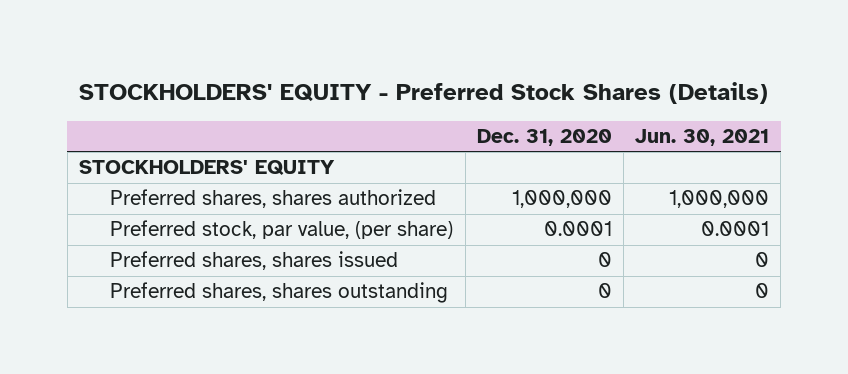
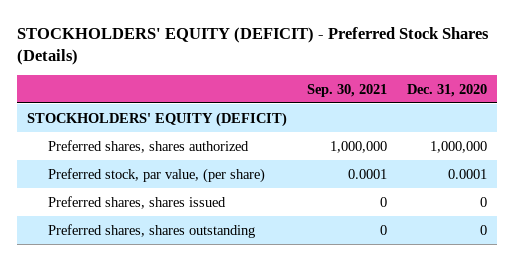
[78,81,768,104] STOCKHOLDERS' EQUITY - Preferred Stock Shares (Details) -> [16,26,489,65] STOCKHOLDERS' EQUITY (DEFICIT) - Preferred Stock Shares (Details)
[634,128,769,146] Jun. 30, 2021 -> none
none -> [306,83,387,97] Sep. 30, 2021
[78,160,335,176] STOCKHOLDERS' EQUITY -> [26,111,287,127] STOCKHOLDERS' EQUITY (DEFICIT)

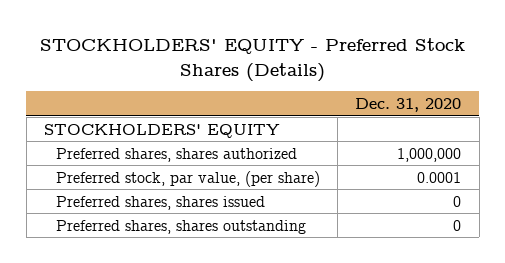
[16,26,489,65] STOCKHOLDERS' EQUITY (DEFICIT) - Preferred Stock Shares (Details) -> [39,37,465,82] STOCKHOLDERS' EQUITY - Preferred Stock Shares (Details)
[306,83,387,97] Sep. 30, 2021 -> none
[26,111,287,127] STOCKHOLDERS' EQUITY (DEFICIT) -> [44,123,281,138] STOCKHOLDERS' EQUITY

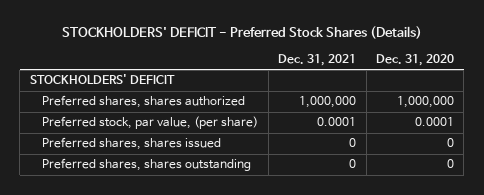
[39,37,465,82] STOCKHOLDERS' EQUITY - Preferred Stock Shares (Details) -> [61,26,422,40] STOCKHOLDERS' DEFICIT - Preferred Stock Shares (Details)
none -> [278,53,357,66] Dec. 31, 2021
[44,123,281,138] STOCKHOLDERS' EQUITY -> [29,74,175,86] STOCKHOLDERS' DEFICIT

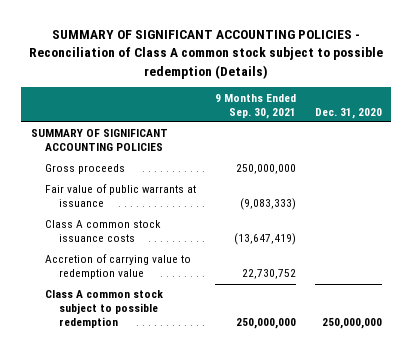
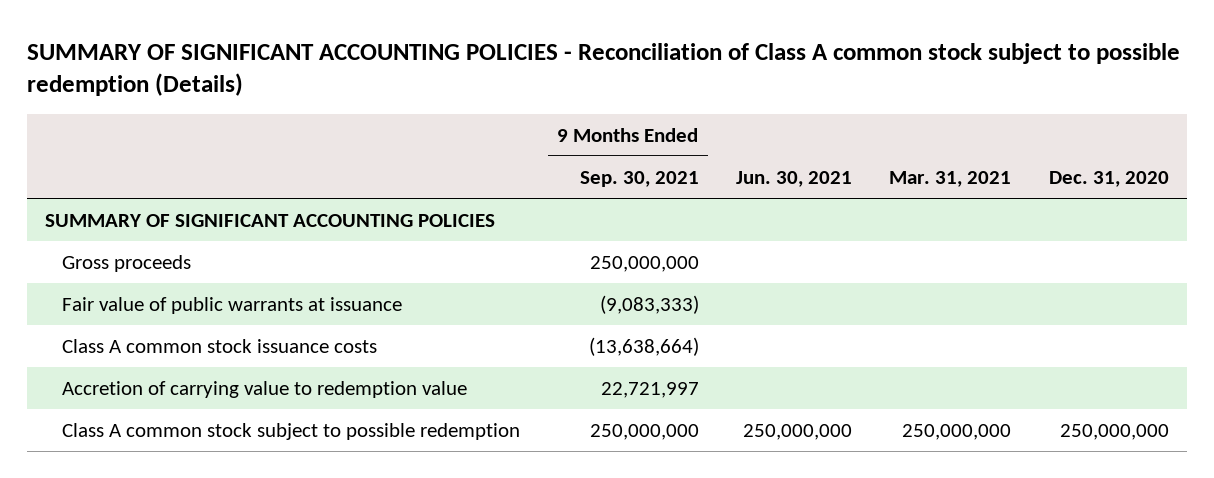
none -> [735,171,852,188] Jun. 30, 2021
none -> [889,171,1012,188] Mar. 31, 2021
[233,233,296,246] (13,647,419) -> [588,337,699,357] (13,638,664)
[241,269,296,280] 22,730,752 -> [600,382,699,399] 22,721,997

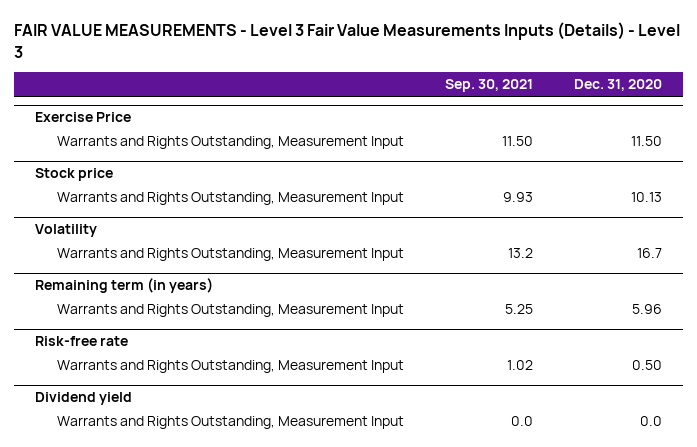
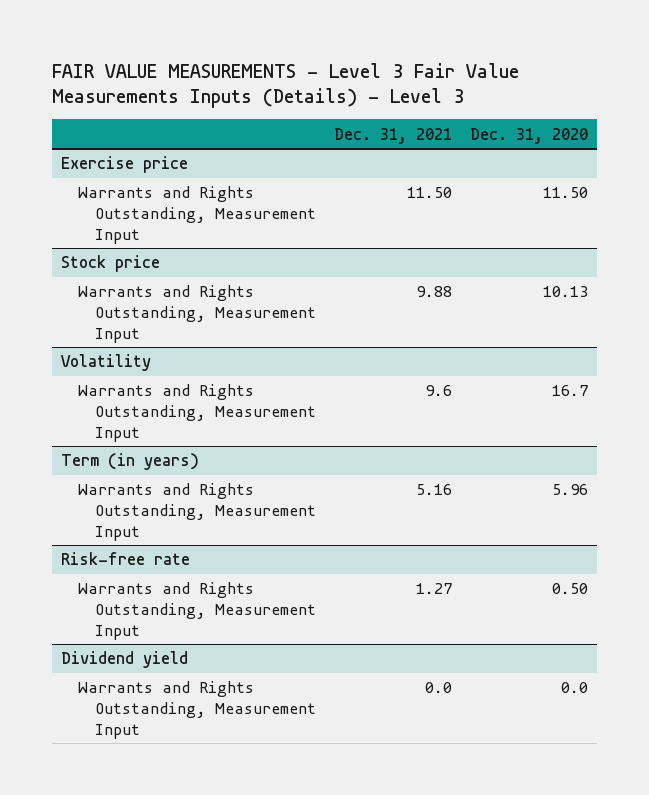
[445,79,534,93] Sep. 30, 2021 -> none
none -> [333,127,452,144] Dec. 31, 2021
[35,112,132,123] Exercise Price -> [60,156,188,174] Exercise price
[35,278,214,294] Remaining term (in years) -> [60,453,199,471] Term (in years)

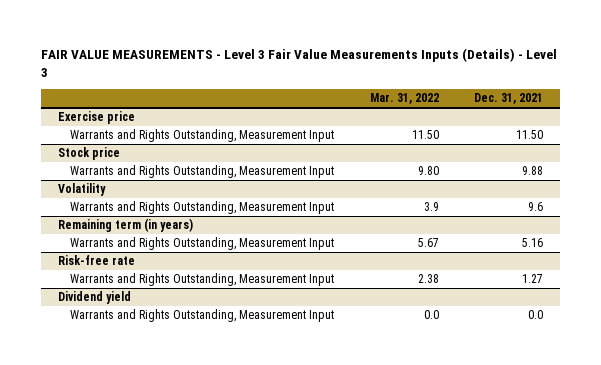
[469,127,588,144] Dec. 31, 2020 -> none
none -> [369,93,439,105] Mar. 31, 2022
[60,453,199,471] Term (in years) -> [58,218,194,233] Remaining term (in years)

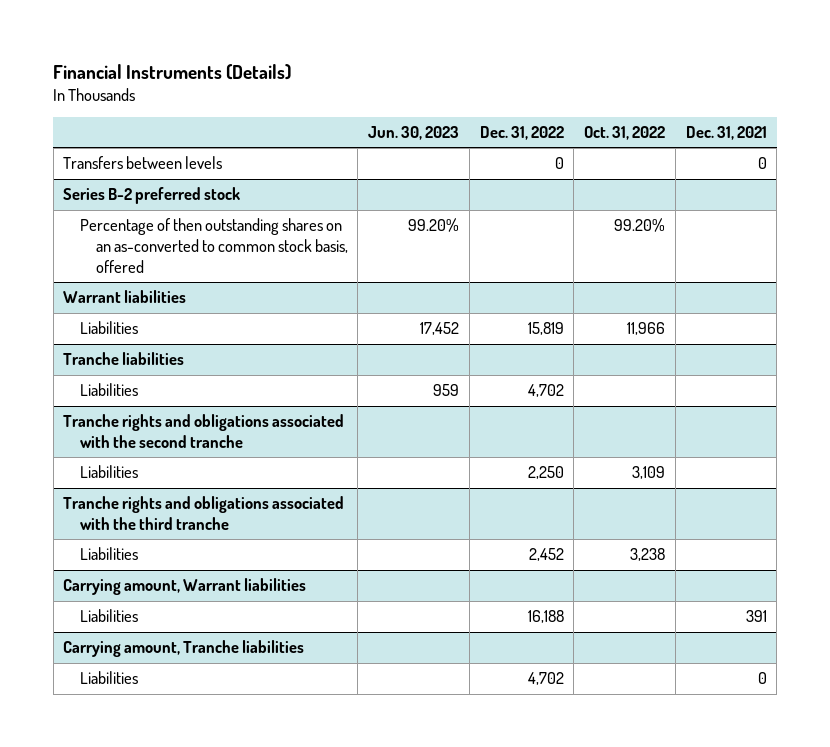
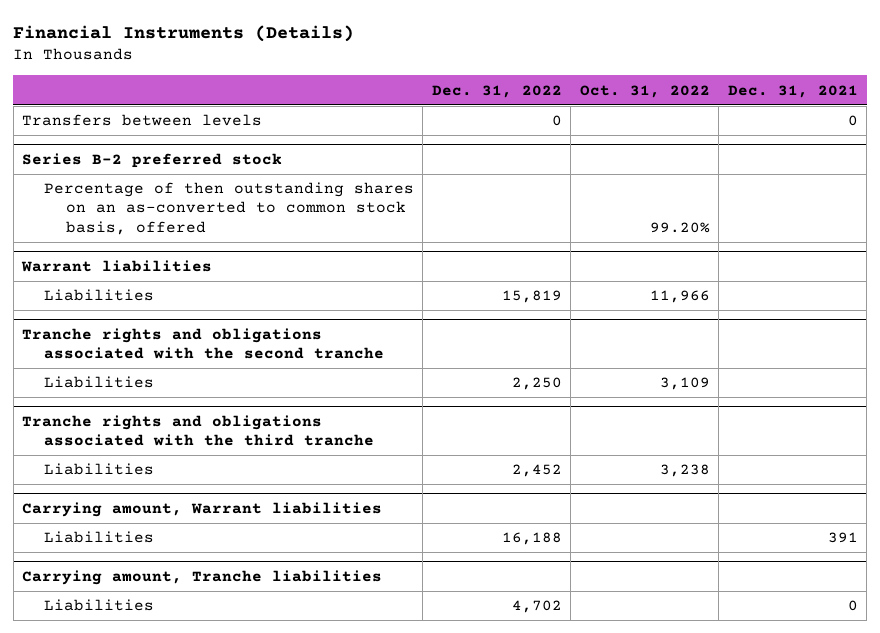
[368,126,460,141] Jun. 30, 2023 -> none
[63,352,185,366] Tranche liabilities -> none
[79,383,138,397] Liabilities -> none

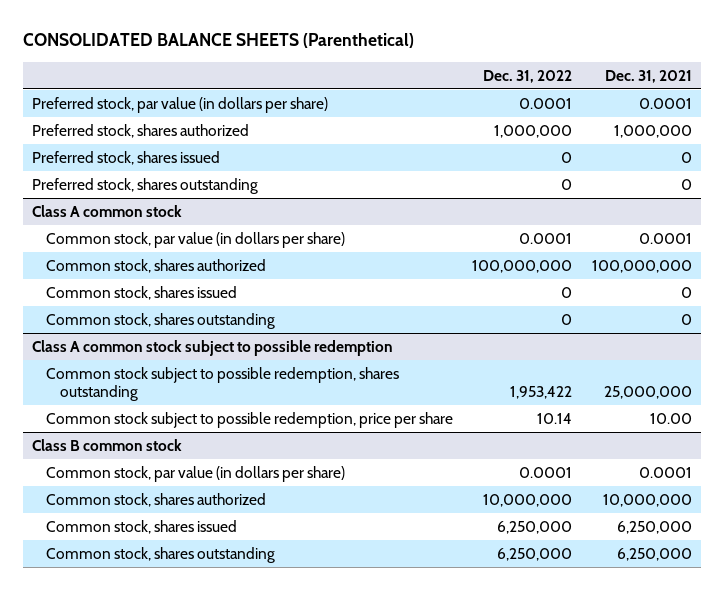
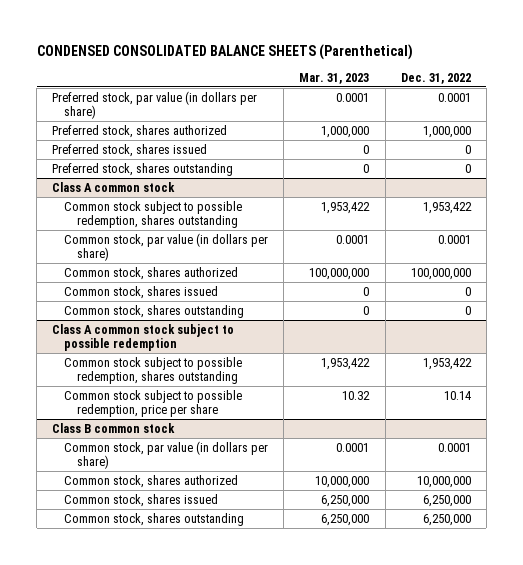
[22,33,414,49] CONSOLIDATED BALANCE SHEETS (Parenthetical) -> [36,43,413,60] CONDENSED CONSOLIDATED BALANCE SHEETS (Parenthetical)
[604,69,692,83] Dec. 31, 2021 -> none
none -> [299,73,370,85] Mar. 31, 2023
none -> [64,200,243,229] Common stock subject to possible redemption, shares outstanding

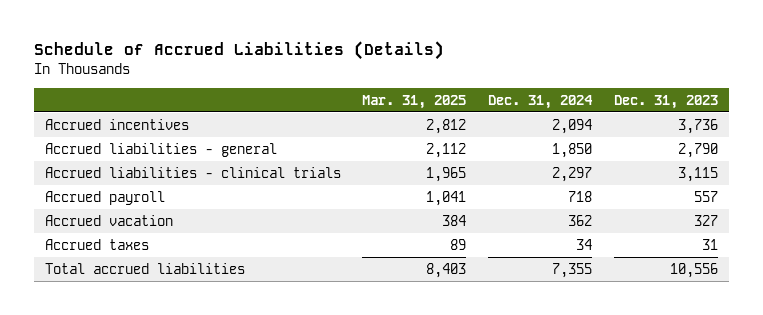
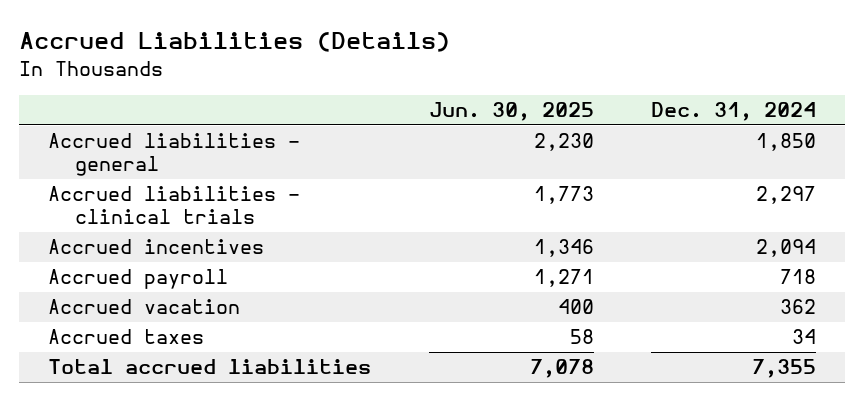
[33,41,444,61] Schedule of Accrued Liabilities (Details) -> [19,32,451,53] Accrued Liabilities (Details)
[362,94,467,109] Mar. 31, 2025 -> none
[613,94,718,109] Dec. 31, 2023 -> none
none -> [428,102,594,122] Jun. 30, 2025
[44,118,189,130] Accrued incentives -> [48,239,265,255] Accrued incentives

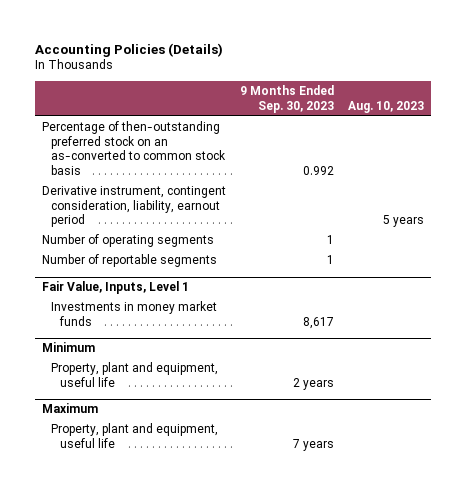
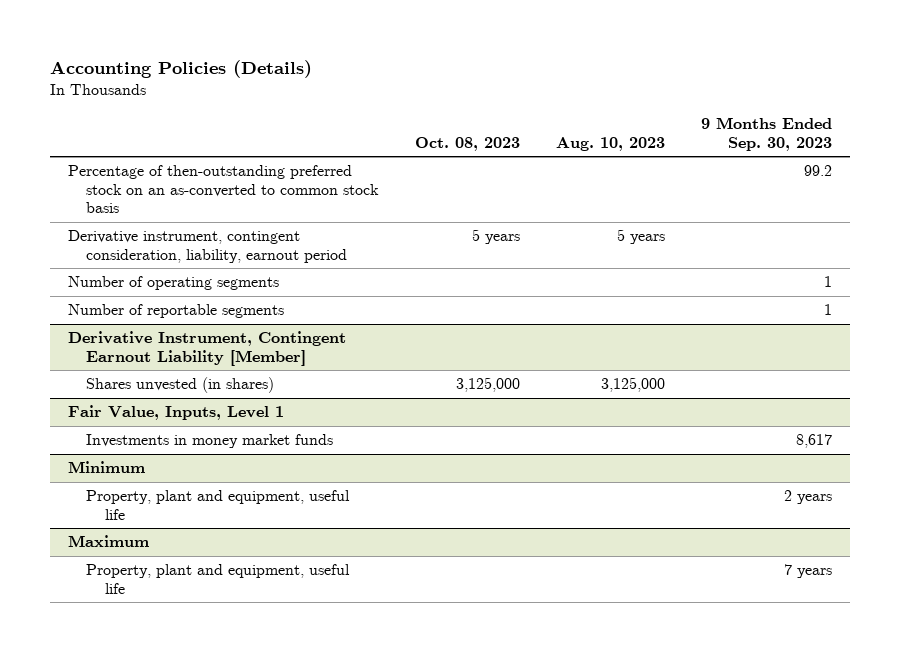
none -> [414,136,520,151] Oct. 08, 2023
[302,166,334,176] 0.992 -> [803,165,832,177] 99.2
none -> [68,331,347,366] Derivative Instrument, Contingent Earnout Liability [Member]
none -> [86,377,275,394] Shares unvested (in shares)

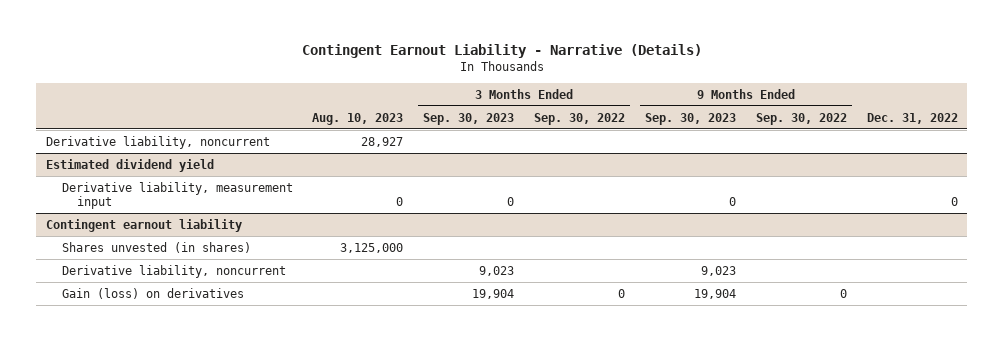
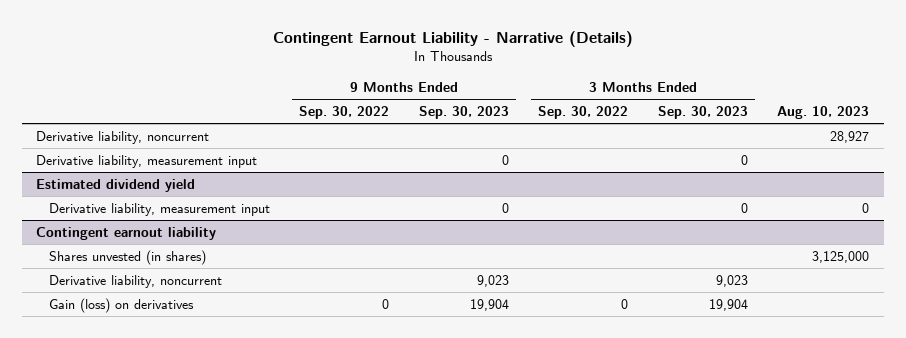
[866,112,958,124] Dec. 31, 2022 -> none
none -> [36,154,258,168] Derivative liability, measurement input

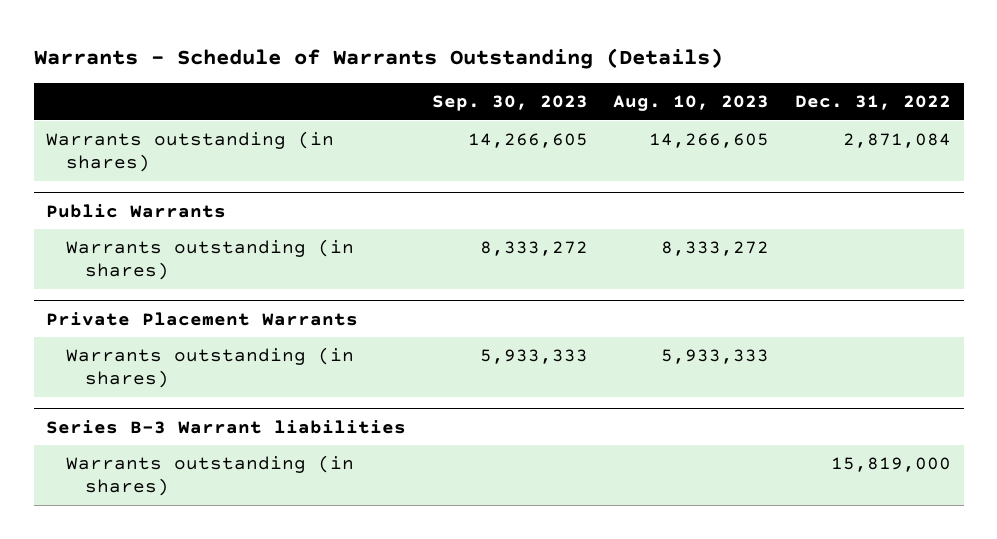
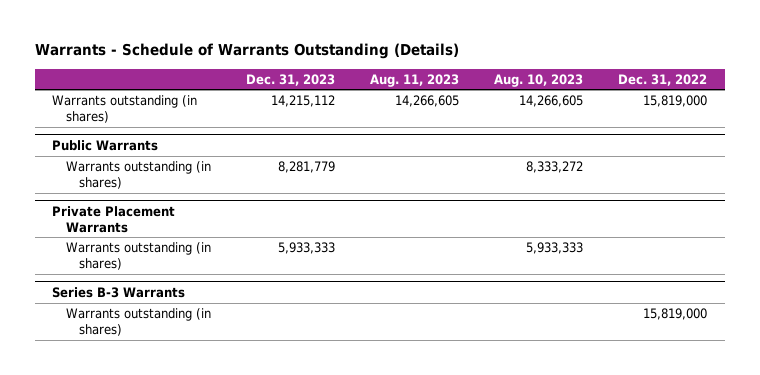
[431,95,588,112] Sep. 30, 2023 -> none
none -> [246,73,336,86] Dec. 31, 2023
none -> [370,73,460,87] Aug. 11, 2023
[842,132,951,148] 2,871,084 -> [643,95,708,108] 15,819,000
[46,419,407,434] Series B-3 Warrant liabilities -> [52,287,186,299] Series B-3 Warrants

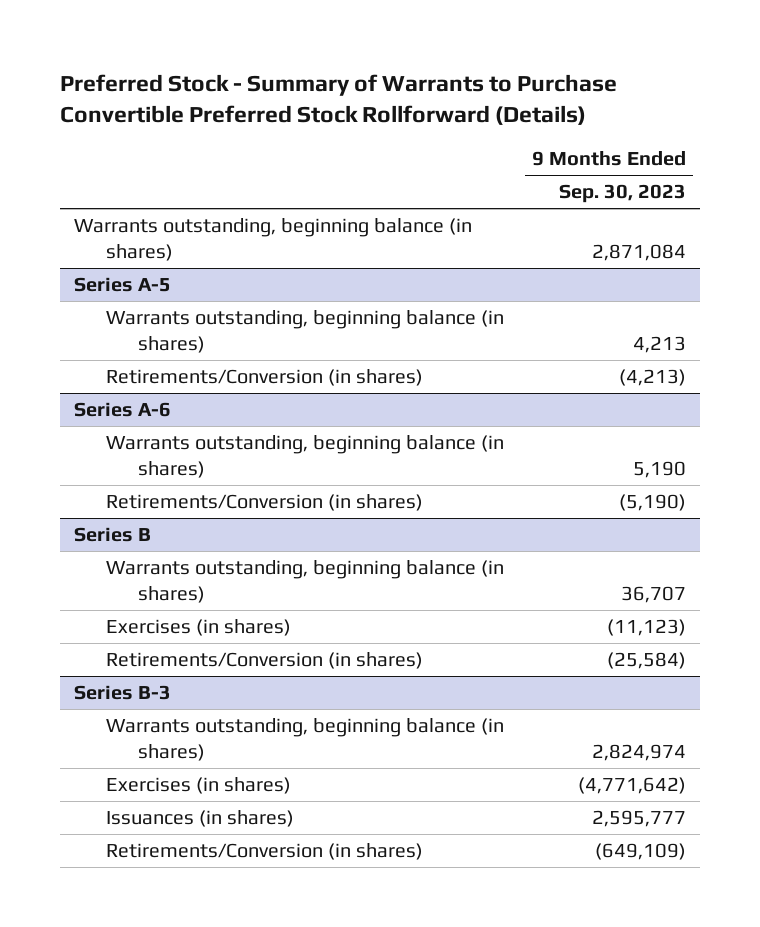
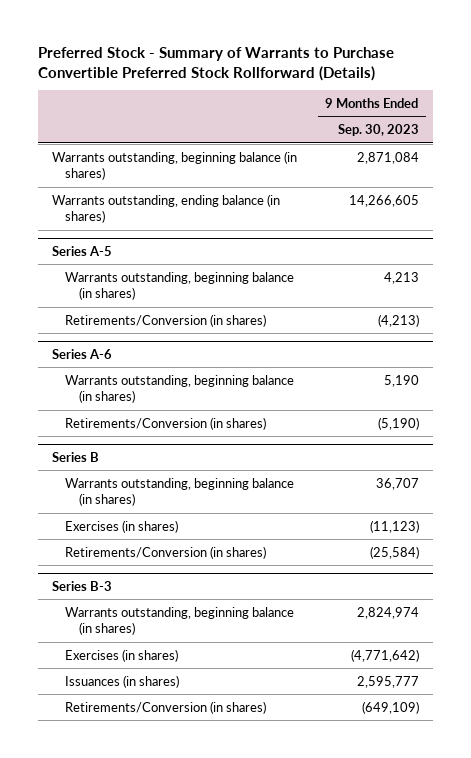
none -> [51,193,280,224] Warrants outstanding, ending balance (in shares)

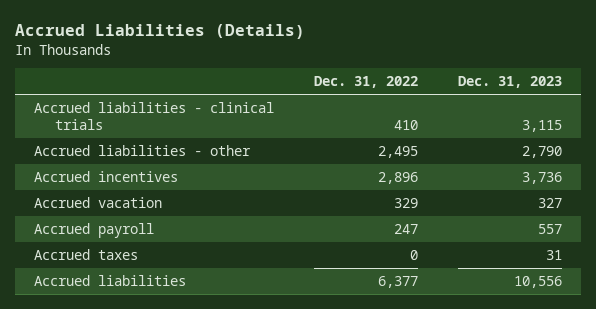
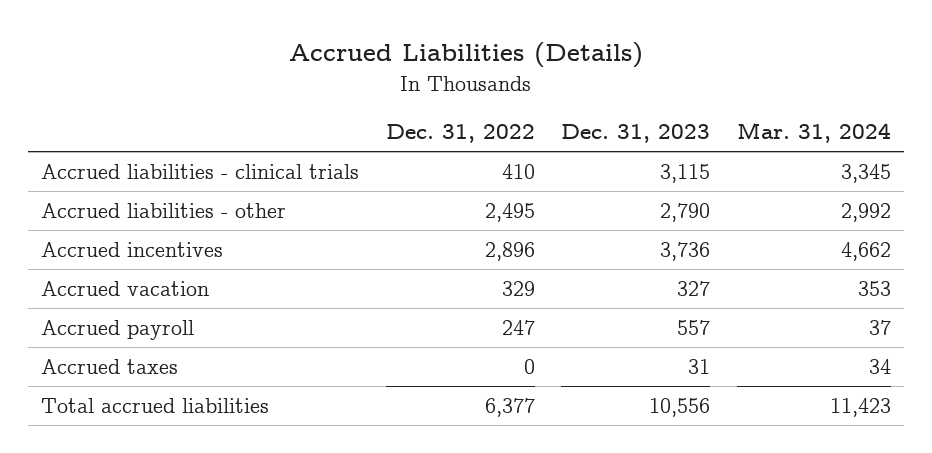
none -> [737,122,892,144] Mar. 31, 2024
[34,274,187,286] Accrued liabilities -> [40,397,269,413] Total accrued liabilities

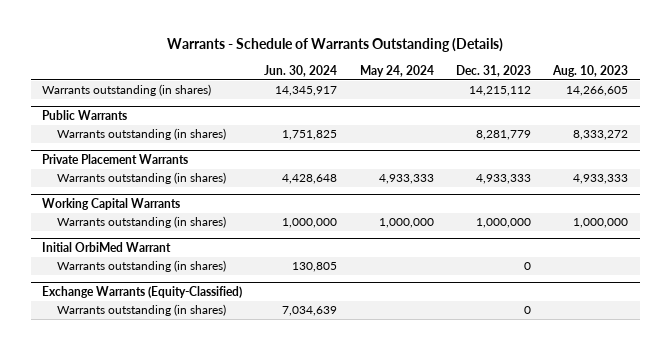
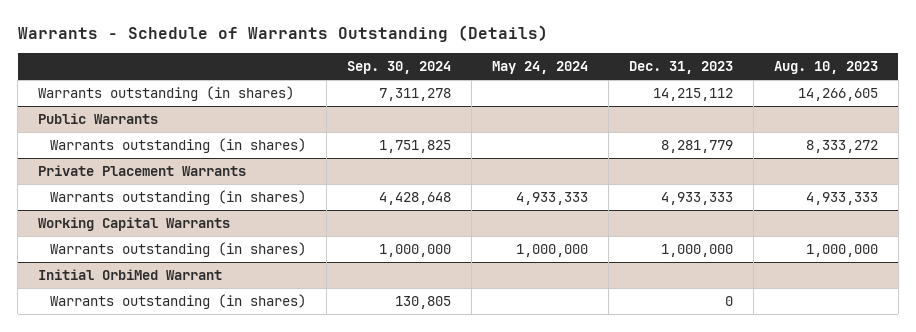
[264,64,338,77] Jun. 30, 2024 -> none
none -> [347,61,452,75] Sep. 30, 2024
[41,285,242,298] Exchange Warrants (Equity-Classified) -> none
[56,304,226,317] Warrants outstanding (in shares) -> none

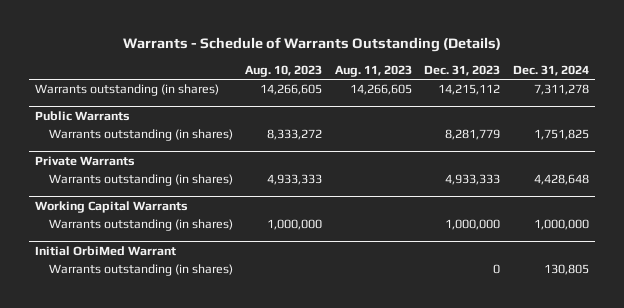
[347,61,452,75] Sep. 30, 2024 -> none
[492,61,589,75] May 24, 2024 -> none
none -> [334,64,412,77] Aug. 11, 2023
none -> [512,64,589,76] Dec. 31, 2024
[38,165,247,177] Private Placement Warrants -> [34,155,135,166] Private Warrants

